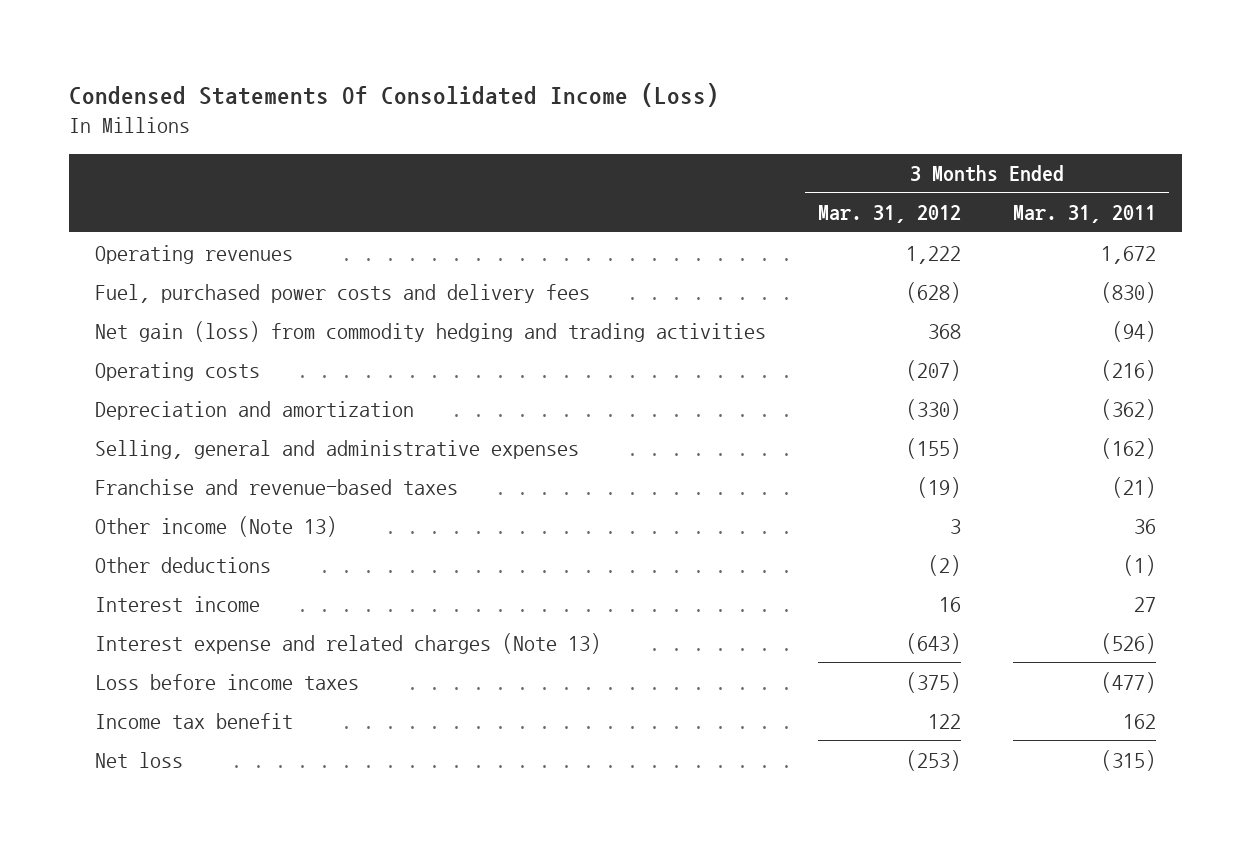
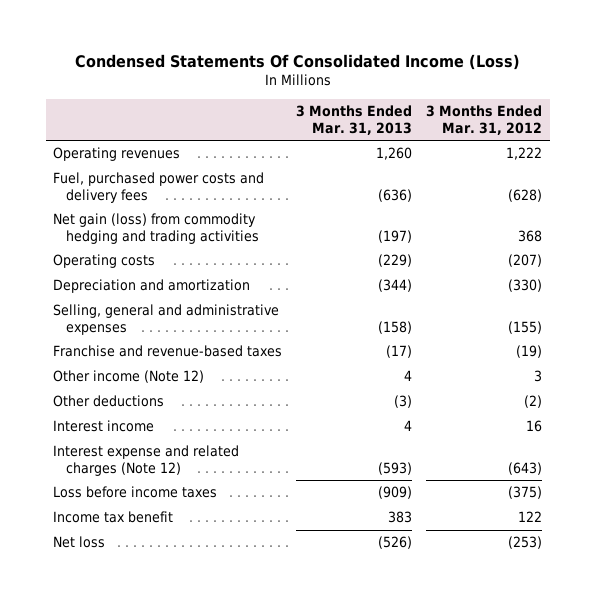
[1012,205,1156,224] Mar. 31, 2011 -> none
none -> [296,105,413,135] 3 Months Ended Mar. 31, 2013
[95,515,338,537] Other income (Note 13) -> [52,370,204,384] Other income (Note 12)
[95,632,602,654] Interest expense and related charges (Note 13) -> [52,445,239,476] Interest expense and related charges (Note 12)

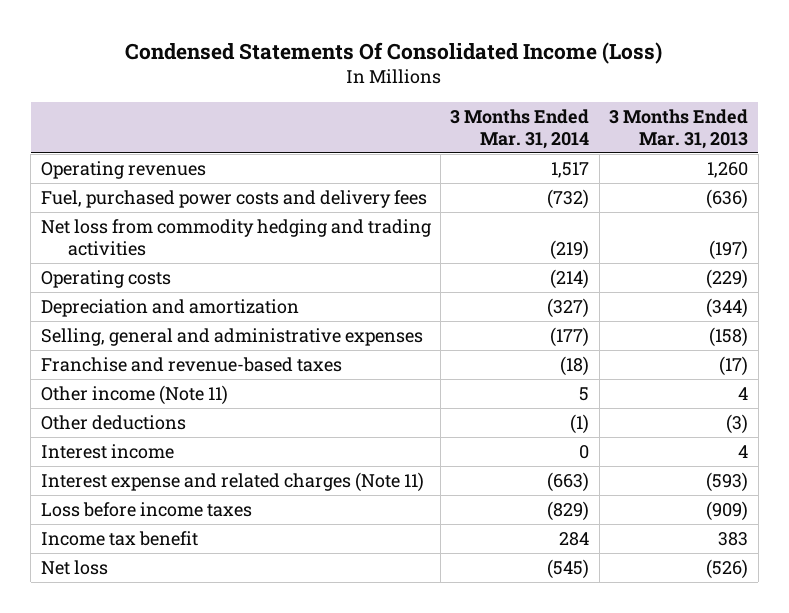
[426,105,543,135] 3 Months Ended Mar. 31, 2012 -> none
none -> [450,108,590,150] 3 Months Ended Mar. 31, 2014
[52,213,259,244] Net gain (loss) from commodity hedging and trading activities -> [40,218,431,257] Net loss from commodity hedging and trading activities
[52,370,204,384] Other income (Note 12) -> [40,384,228,405] Other income (Note 11)
[52,445,239,476] Interest expense and related charges (Note 12) -> [40,471,424,492] Interest expense and related charges (Note 11)

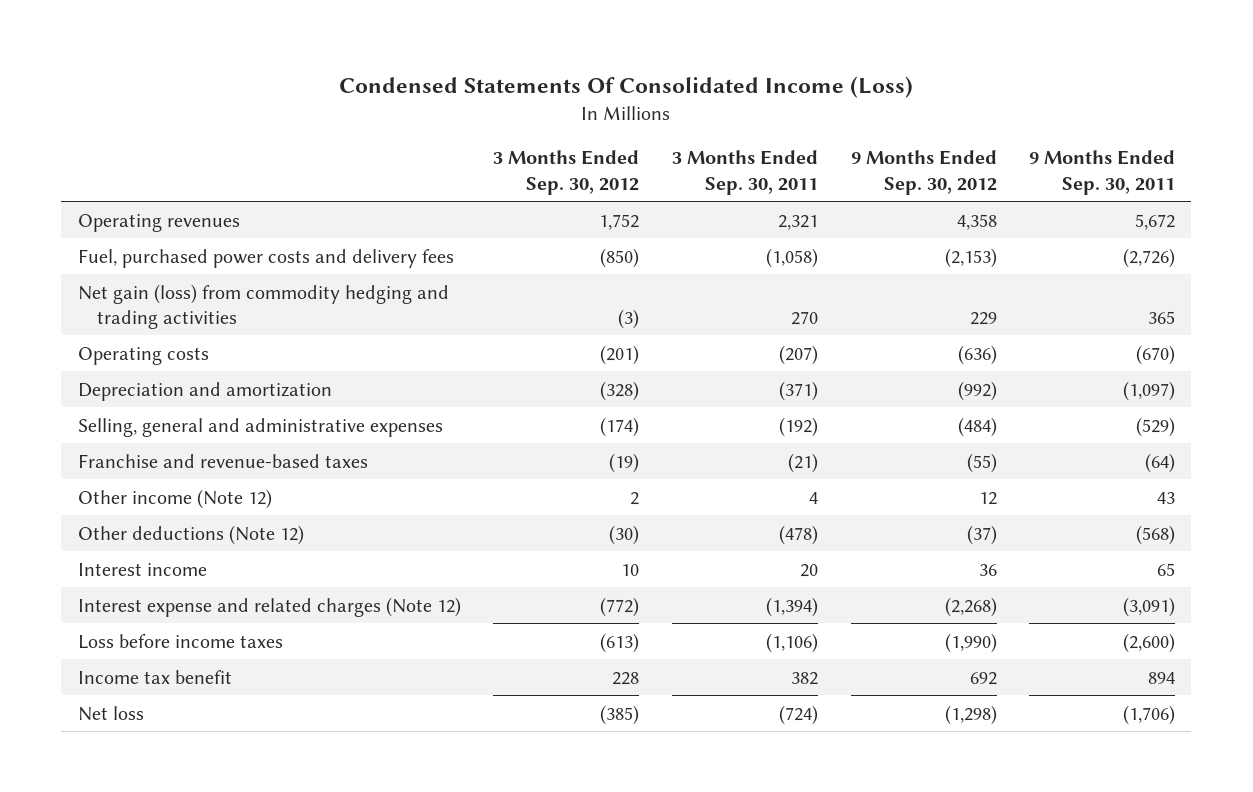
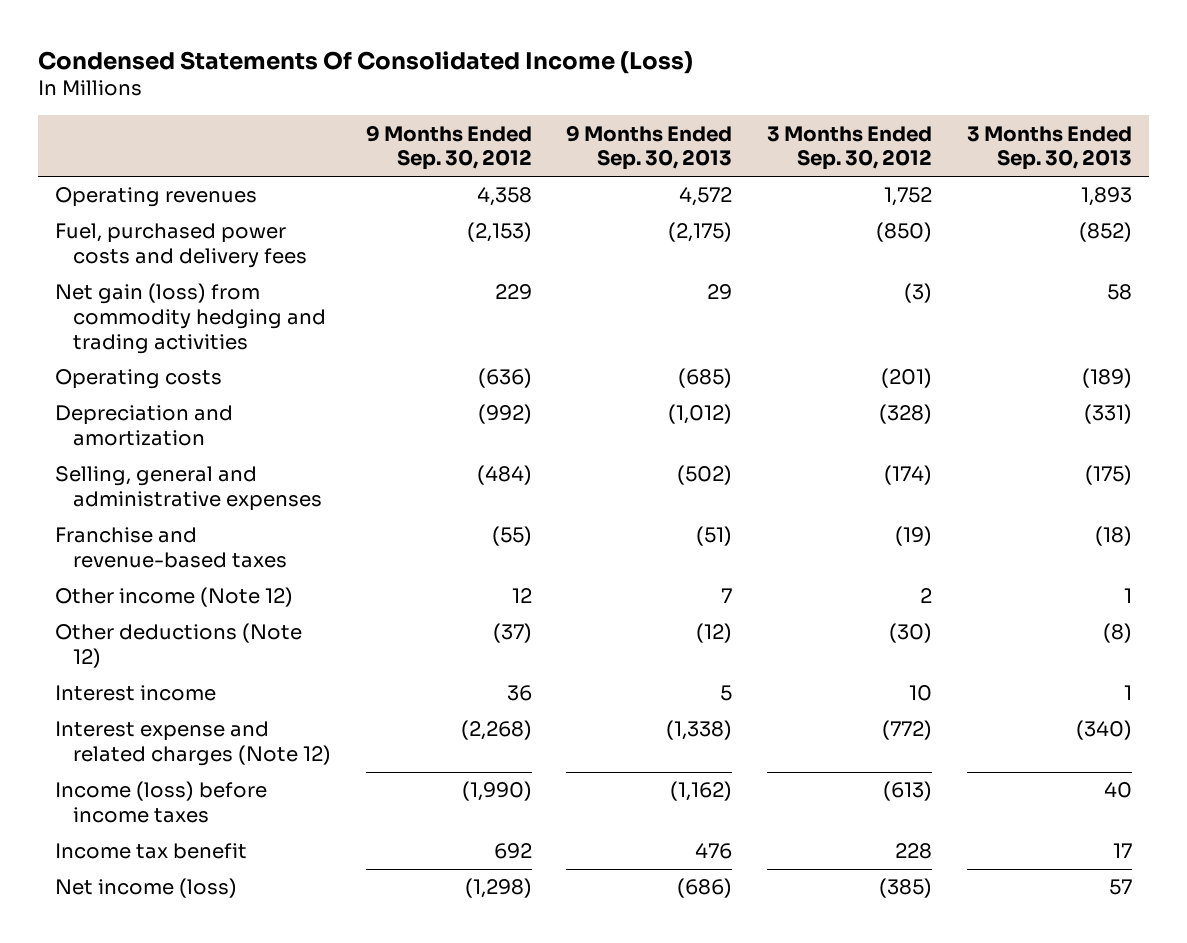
[671,150,818,195] 3 Months Ended Sep. 30, 2011 -> none
[1029,150,1176,195] 9 Months Ended Sep. 30, 2011 -> none
none -> [566,124,733,171] 9 Months Ended Sep. 30, 2013
none -> [966,125,1132,171] 3 Months Ended Sep. 30, 2013
[77,633,283,649] Loss before income taxes -> [54,781,267,823] Income (loss) before income taxes
[77,705,144,721] Net loss -> [54,878,237,899] Net income (loss)

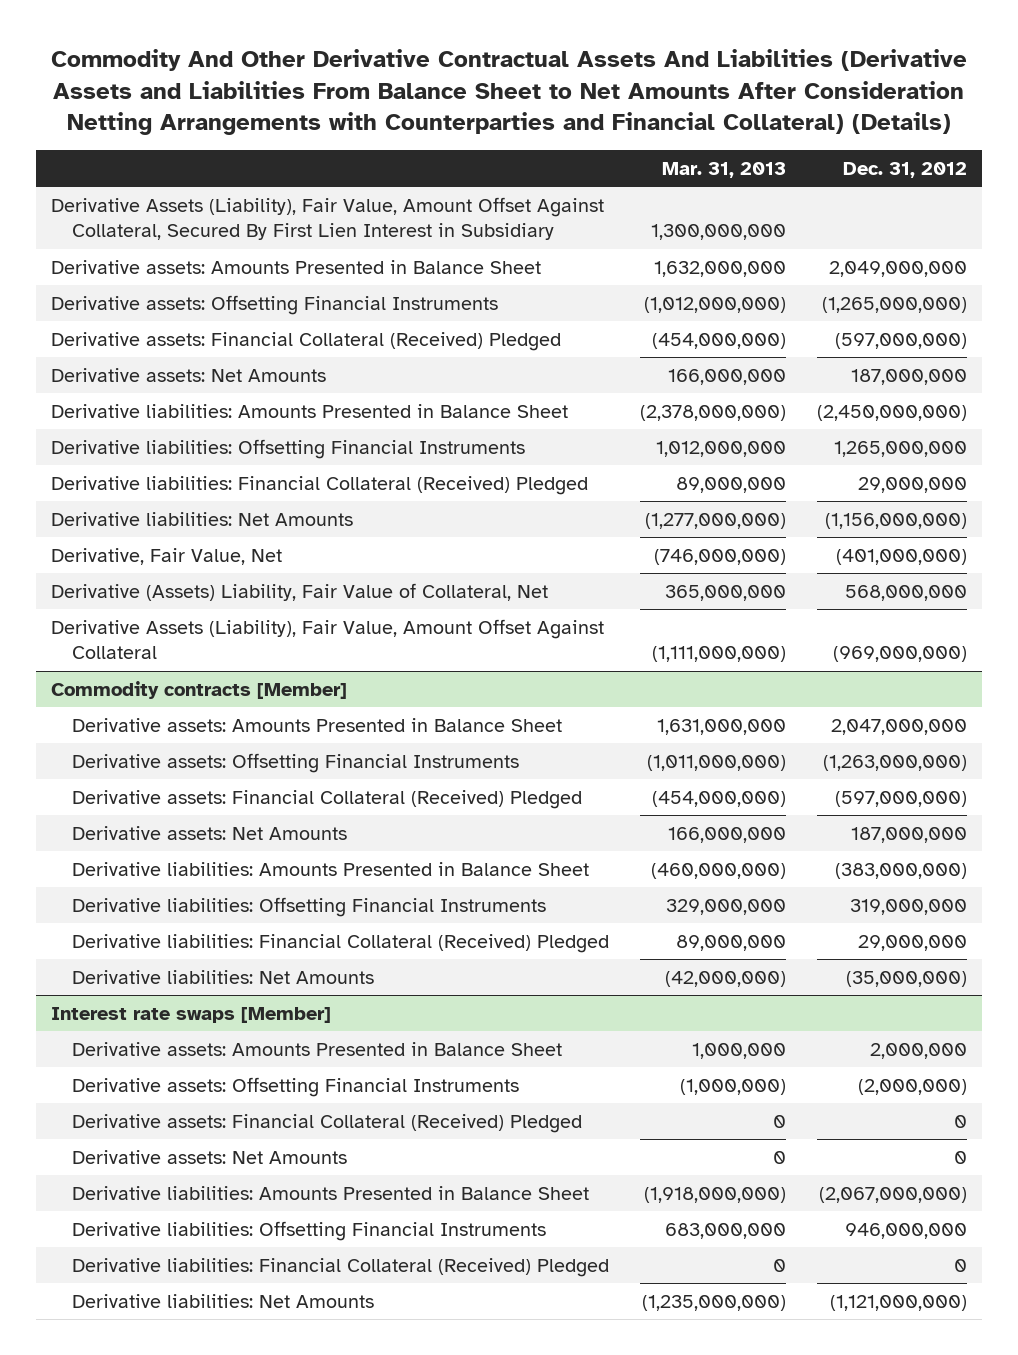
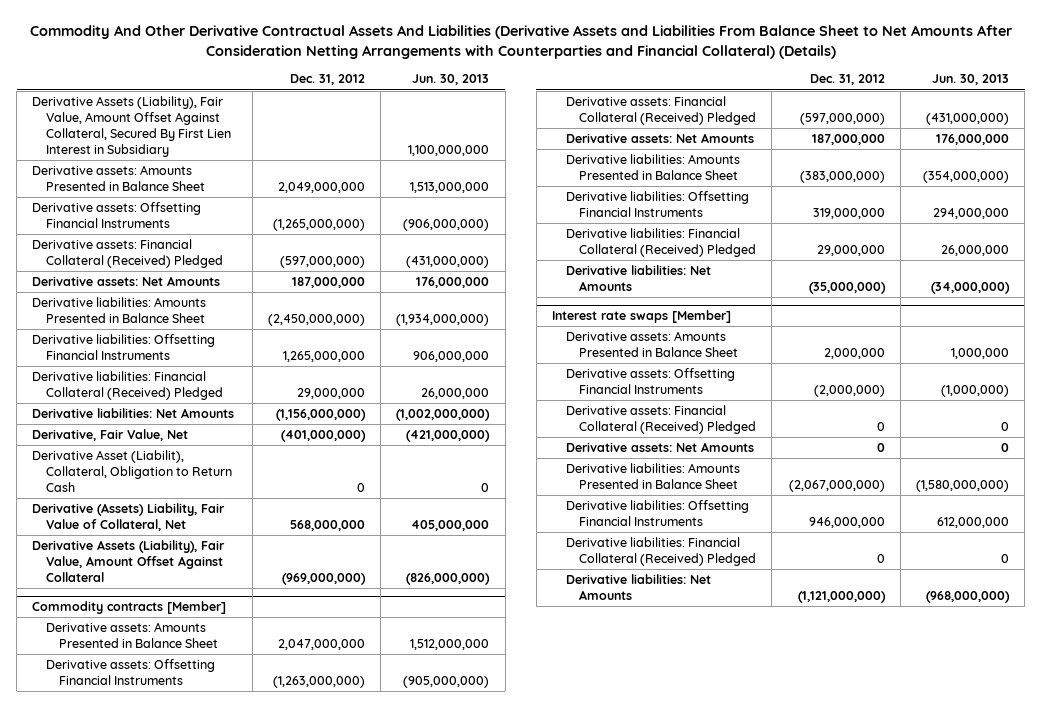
[661,162,786,179] Mar. 31, 2013 -> none
none -> [412,74,490,86] Jun. 30, 2013
none -> [32,450,232,493] Derivative Asset (Liabilit), Collateral, Obligation to Return Cash

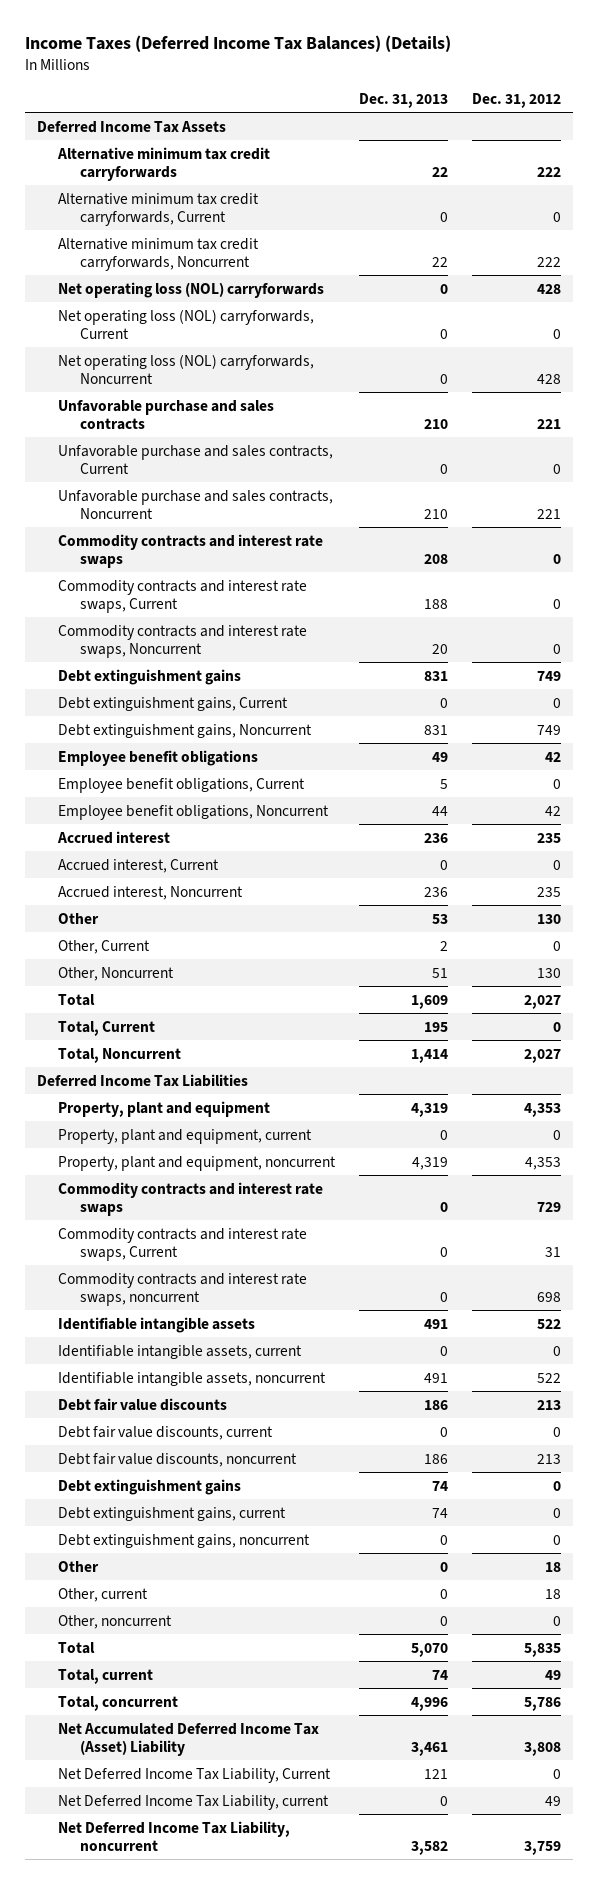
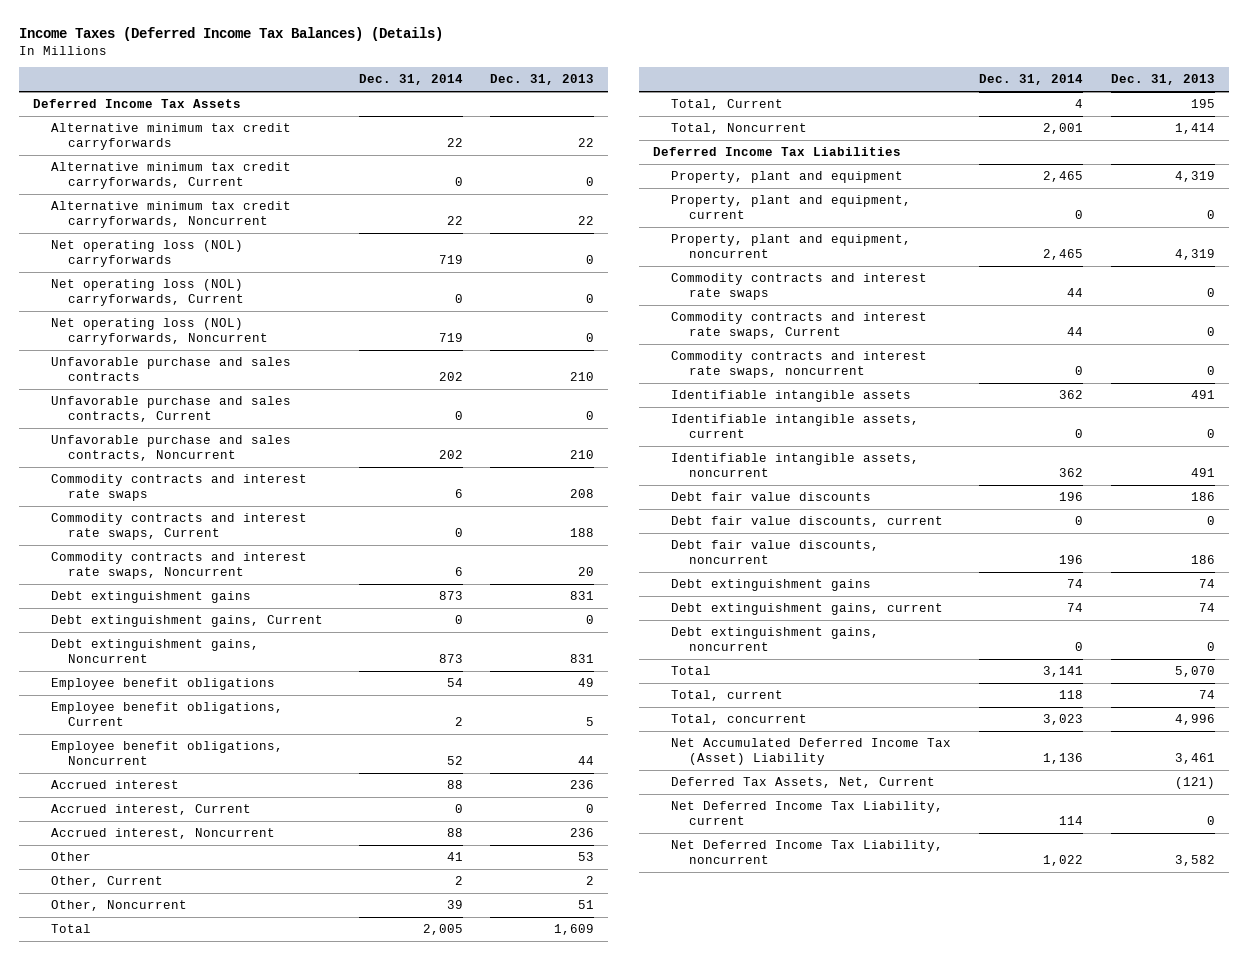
[472,92,562,108] Dec. 31, 2012 -> none
none -> [358,74,463,86] Dec. 31, 2014
[58,1560,100,1572] Other -> none
[58,1587,149,1602] Other, current -> none
[58,1614,173,1629] Other, noncurrent -> none
[58,1767,332,1783] Net Deferred Income Tax Liability, Current -> [670,777,935,789] Deferred Tax Assets, Net, Current
[424,1768,449,1779] 121 -> [1174,777,1215,790] (121)

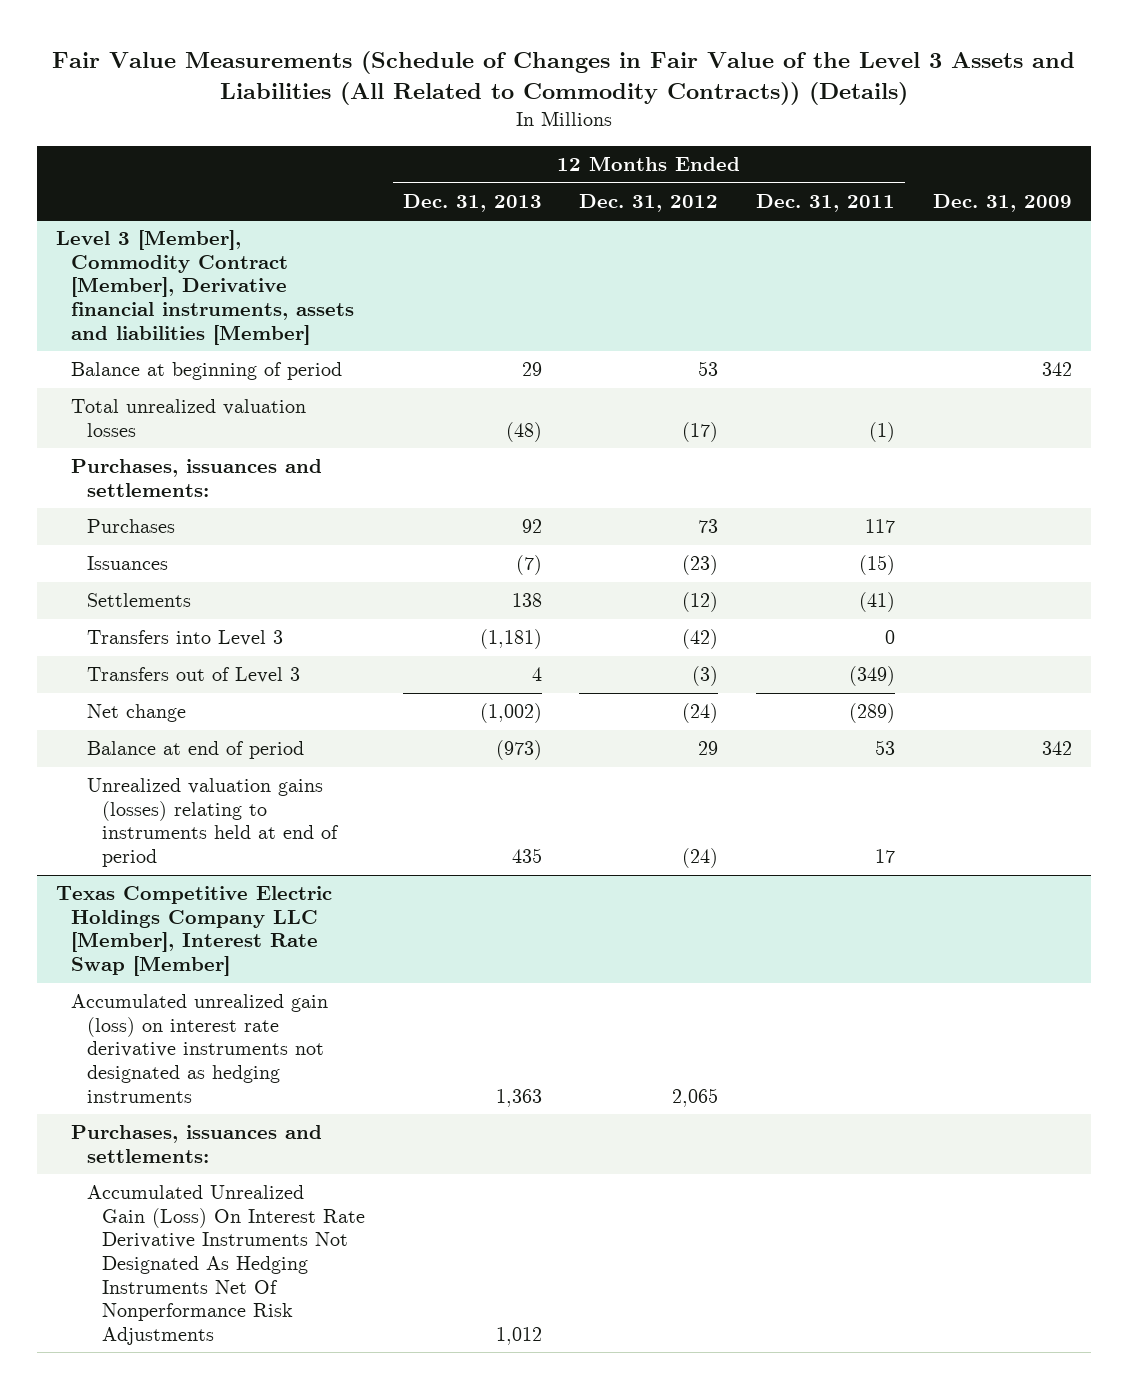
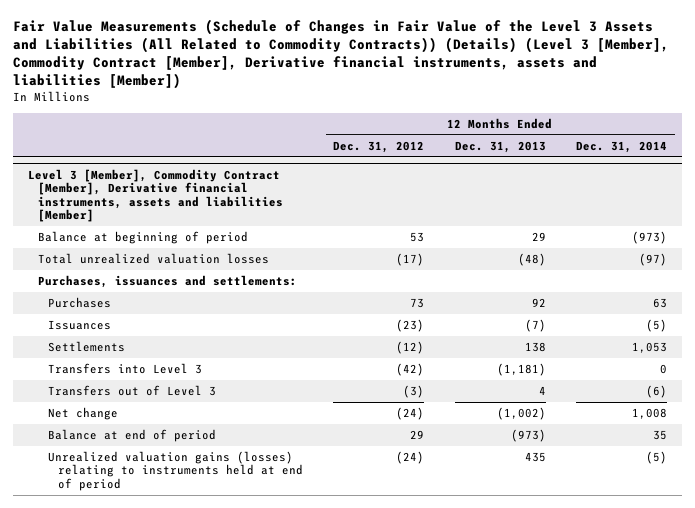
[51,50,1075,105] Fair Value Measurements (Schedule of Changes in Fair Value of the Level 3 Assets and Liabilities (All Related to Commodity Contracts)) (Details) -> [13,19,670,90] Fair Value Measurements (Schedule of Changes in Fair Value of the Level 3 Assets and Liabilities (All Related to Commodity Contracts)) (Details) (Level 3 [Member], Commodity Contract [Member], Derivative financial instruments, assets and liabilities [Member])
[756,193,896,212] Dec. 31, 2011 -> none
[932,193,1072,212] Dec. 31, 2009 -> none
none -> [576,140,668,153] Dec. 31, 2014
[55,886,332,977] Texas Competitive Electric Holdings Company LLC [Member], Interest Rate Swap [Member] -> none
[71,994,329,1103] Accumulated unrealized gain (loss) on interest rate derivative instruments not designated as hedging instruments -> none
[71,1125,323,1163] Purchases, issuances and settlements: -> none
[86,1185,365,1345] Accumulated Unrealized Gain (Loss) On Interest Rate Derivative Instruments Not Designated As Hedging Instruments Net Of Nonperformance Risk Adjustments -> none

